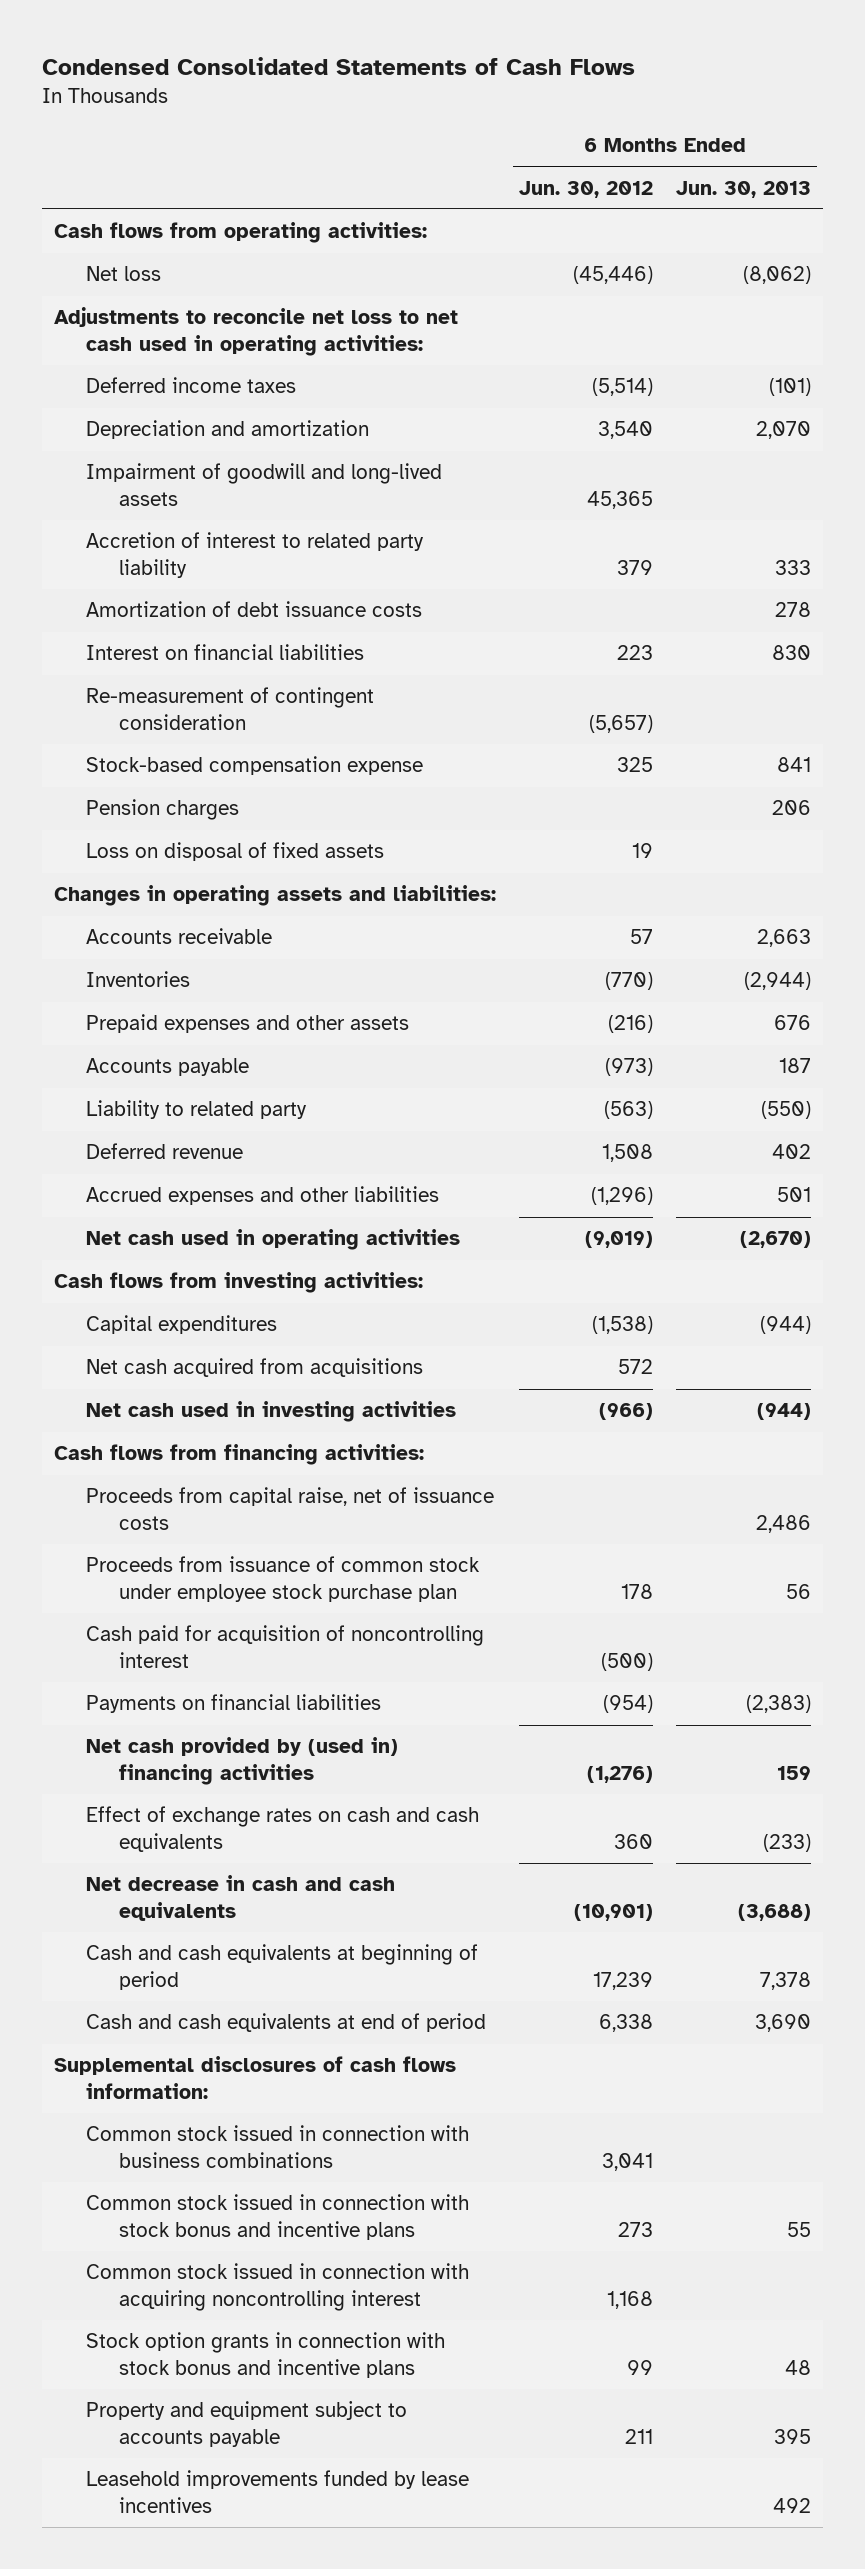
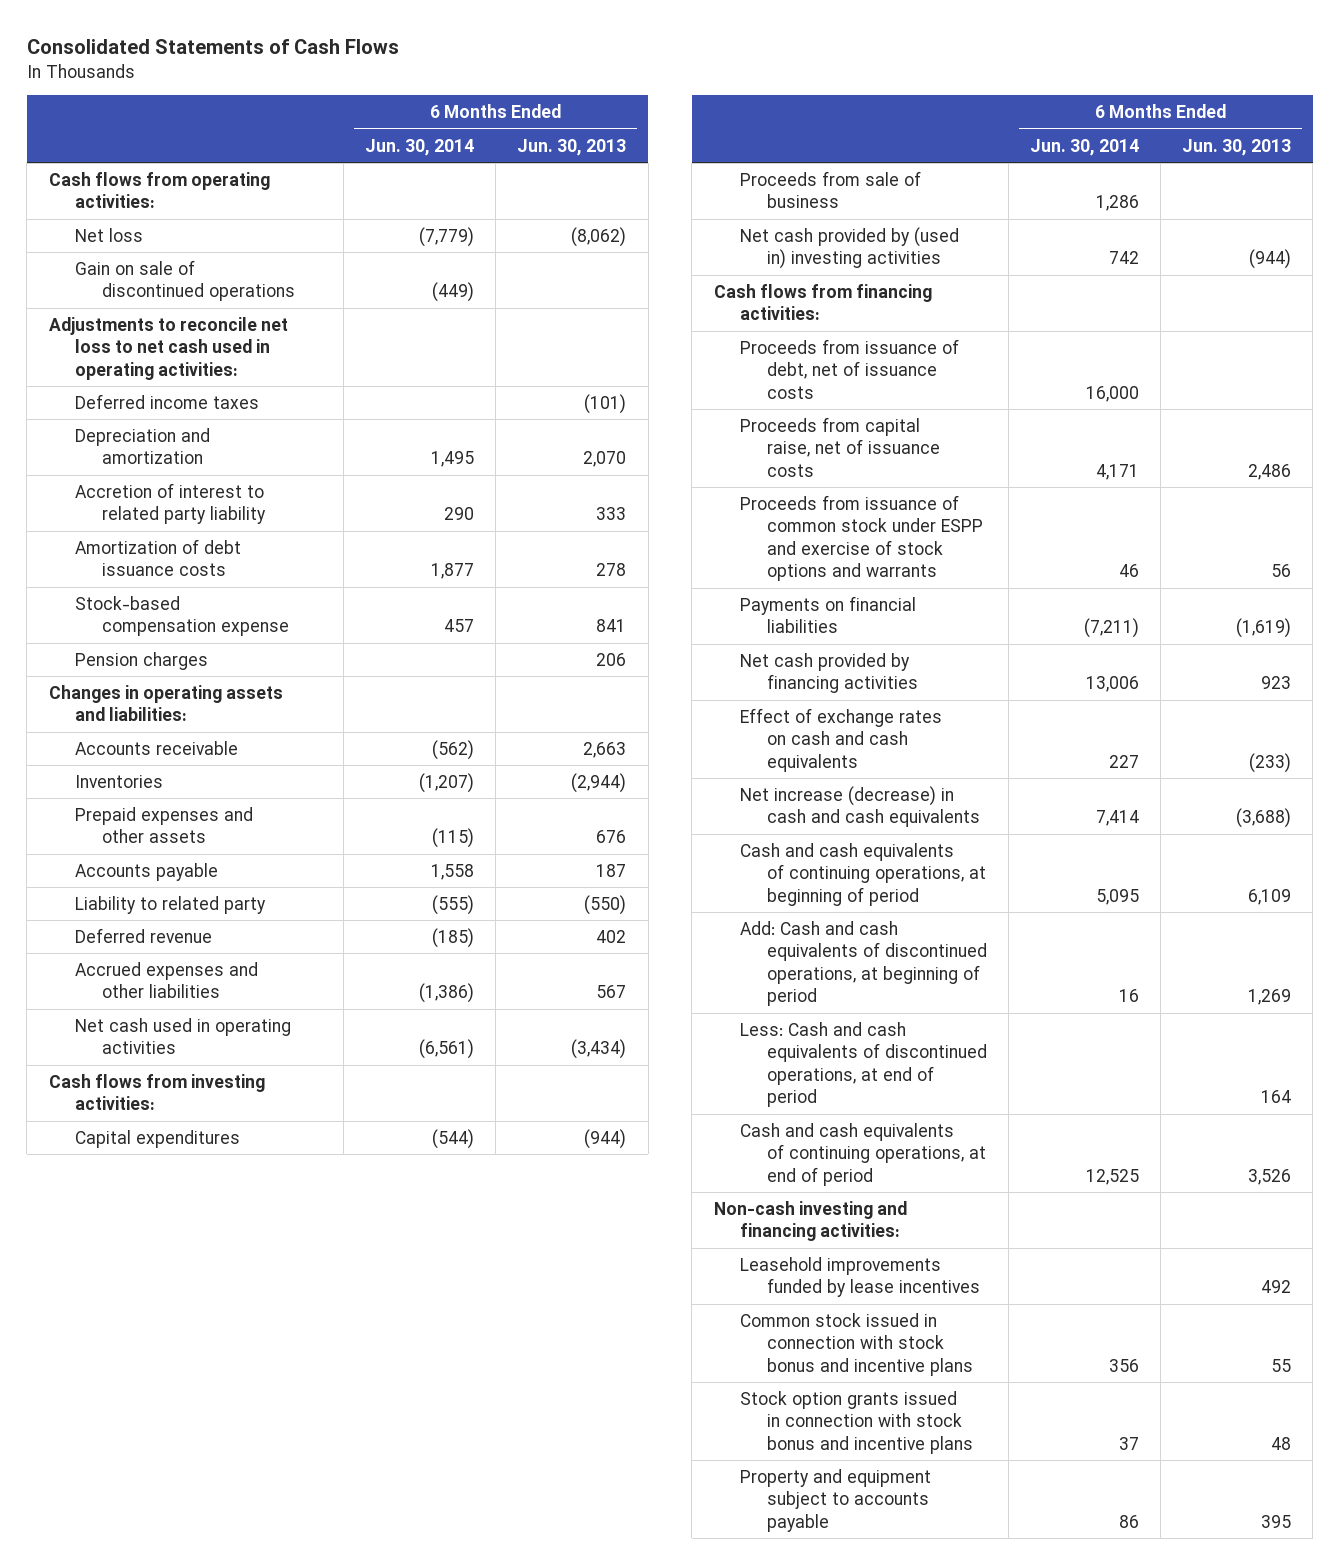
[42,56,636,75] Condensed Consolidated Statements of Cash Flows -> [26,39,399,55] Consolidated Statements of Cash Flows
[518,180,653,198] Jun. 30, 2012 -> none
none -> [365,138,475,156] Jun. 30, 2014
none -> [75,259,295,302] Gain on sale of discontinued operations
[86,463,443,507] Impairment of goodwill and long-lived assets -> none
[86,644,365,661] Interest on financial liabilities -> none
[86,687,375,731] Re-measurement of contingent consideration -> none
[86,842,385,862] Loss on disposal of fixed assets -> none
[777,1187,812,1203] 501 -> [596,985,627,999] 567
[740,1231,812,1249] (2,670) -> [571,1039,627,1060] (3,434)
[86,1358,424,1378] Net cash acquired from acquisitions -> none
none -> [740,170,922,209] Proceeds from sale of business
[86,1401,457,1423] Net cash used in investing activities -> [740,226,960,270] Net cash provided by (used in) investing activities
none -> [740,338,960,399] Proceeds from issuance of debt, net of issuance costs
[86,1625,485,1669] Cash paid for acquisition of noncontrolling interest -> none
[86,1556,481,1603] Proceeds from issuance of common stock under employee stock purchase plan -> [740,494,983,581] Proceeds from issuance of common stock under ESPP and exercise of stock options and warrants
[746,1695,812,1714] (2,383) -> [1236,618,1292,639] (1,619)
[86,1737,399,1786] Net cash provided by (used in) financing activities -> [740,652,918,694] Net cash provided by financing activities
[777,1766,812,1781] 159 -> [1261,676,1292,690] 923
[53,2056,456,2100] Supplemental disclosures of cash flows information: -> none
[86,2125,470,2169] Common stock issued in connection with business combinations -> none
[86,1875,396,1922] Net decrease in cash and cash equivalents -> [740,785,980,828] Net increase (decrease) in cash and cash equivalents
[86,1944,479,1991] Cash and cash equivalents at beginning of period -> [740,842,986,906] Cash and cash equivalents of continuing operations, at beginning of period
[760,1972,812,1991] 7,378 -> [1248,888,1292,905] 6,109
none -> [740,920,987,1006] Add: Cash and cash equivalents of discontinued operations, at beginning of period
none -> [740,1021,987,1107] Less: Cash and cash equivalents of discontinued operations, at end of period
[86,2013,487,2033] Cash and cash equivalents at end of period -> [740,1122,986,1186] Cash and cash equivalents of continuing operations, at end of period
[755,2014,812,2033] 3,690 -> [1248,1168,1292,1185] 3,526
none -> [713,1200,907,1242] Non-cash investing and financing activities:
[86,2470,470,2514] Leasehold improvements funded by lease incentives -> [740,1256,980,1298] Leasehold improvements funded by lease incentives
[86,2263,470,2312] Common stock issued in connection with acquiring noncontrolling interest -> none
[86,2332,446,2379] Stock option grants in connection with stock bonus and incentive plans -> [740,1390,973,1454] Stock option grants issued in connection with stock bonus and incentive plans

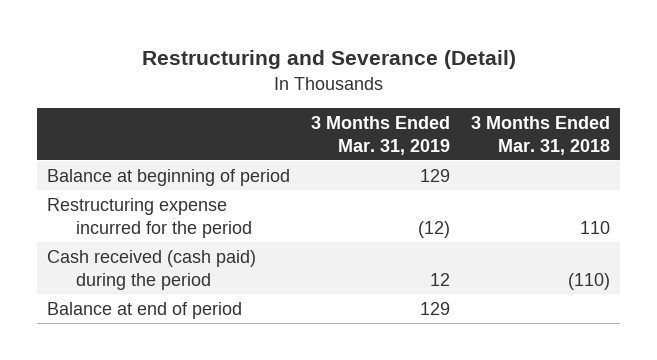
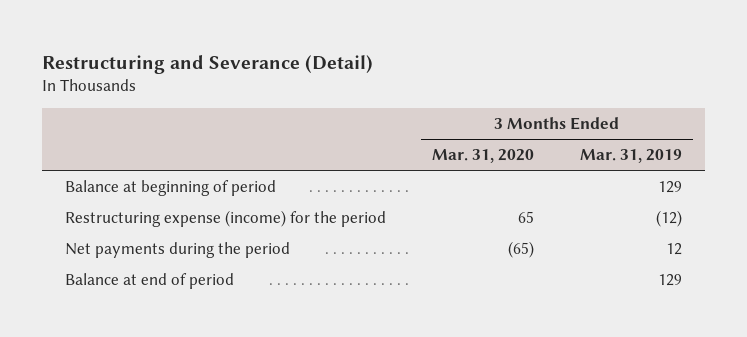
[470,115,610,155] 3 Months Ended Mar. 31, 2018 -> none
none -> [432,149,535,164] Mar. 31, 2020
[47,197,252,238] Restructuring expense incurred for the period -> [65,210,387,228] Restructuring expense (income) for the period
[47,249,257,290] Cash received (cash paid) during the period -> [65,242,291,259] Net payments during the period

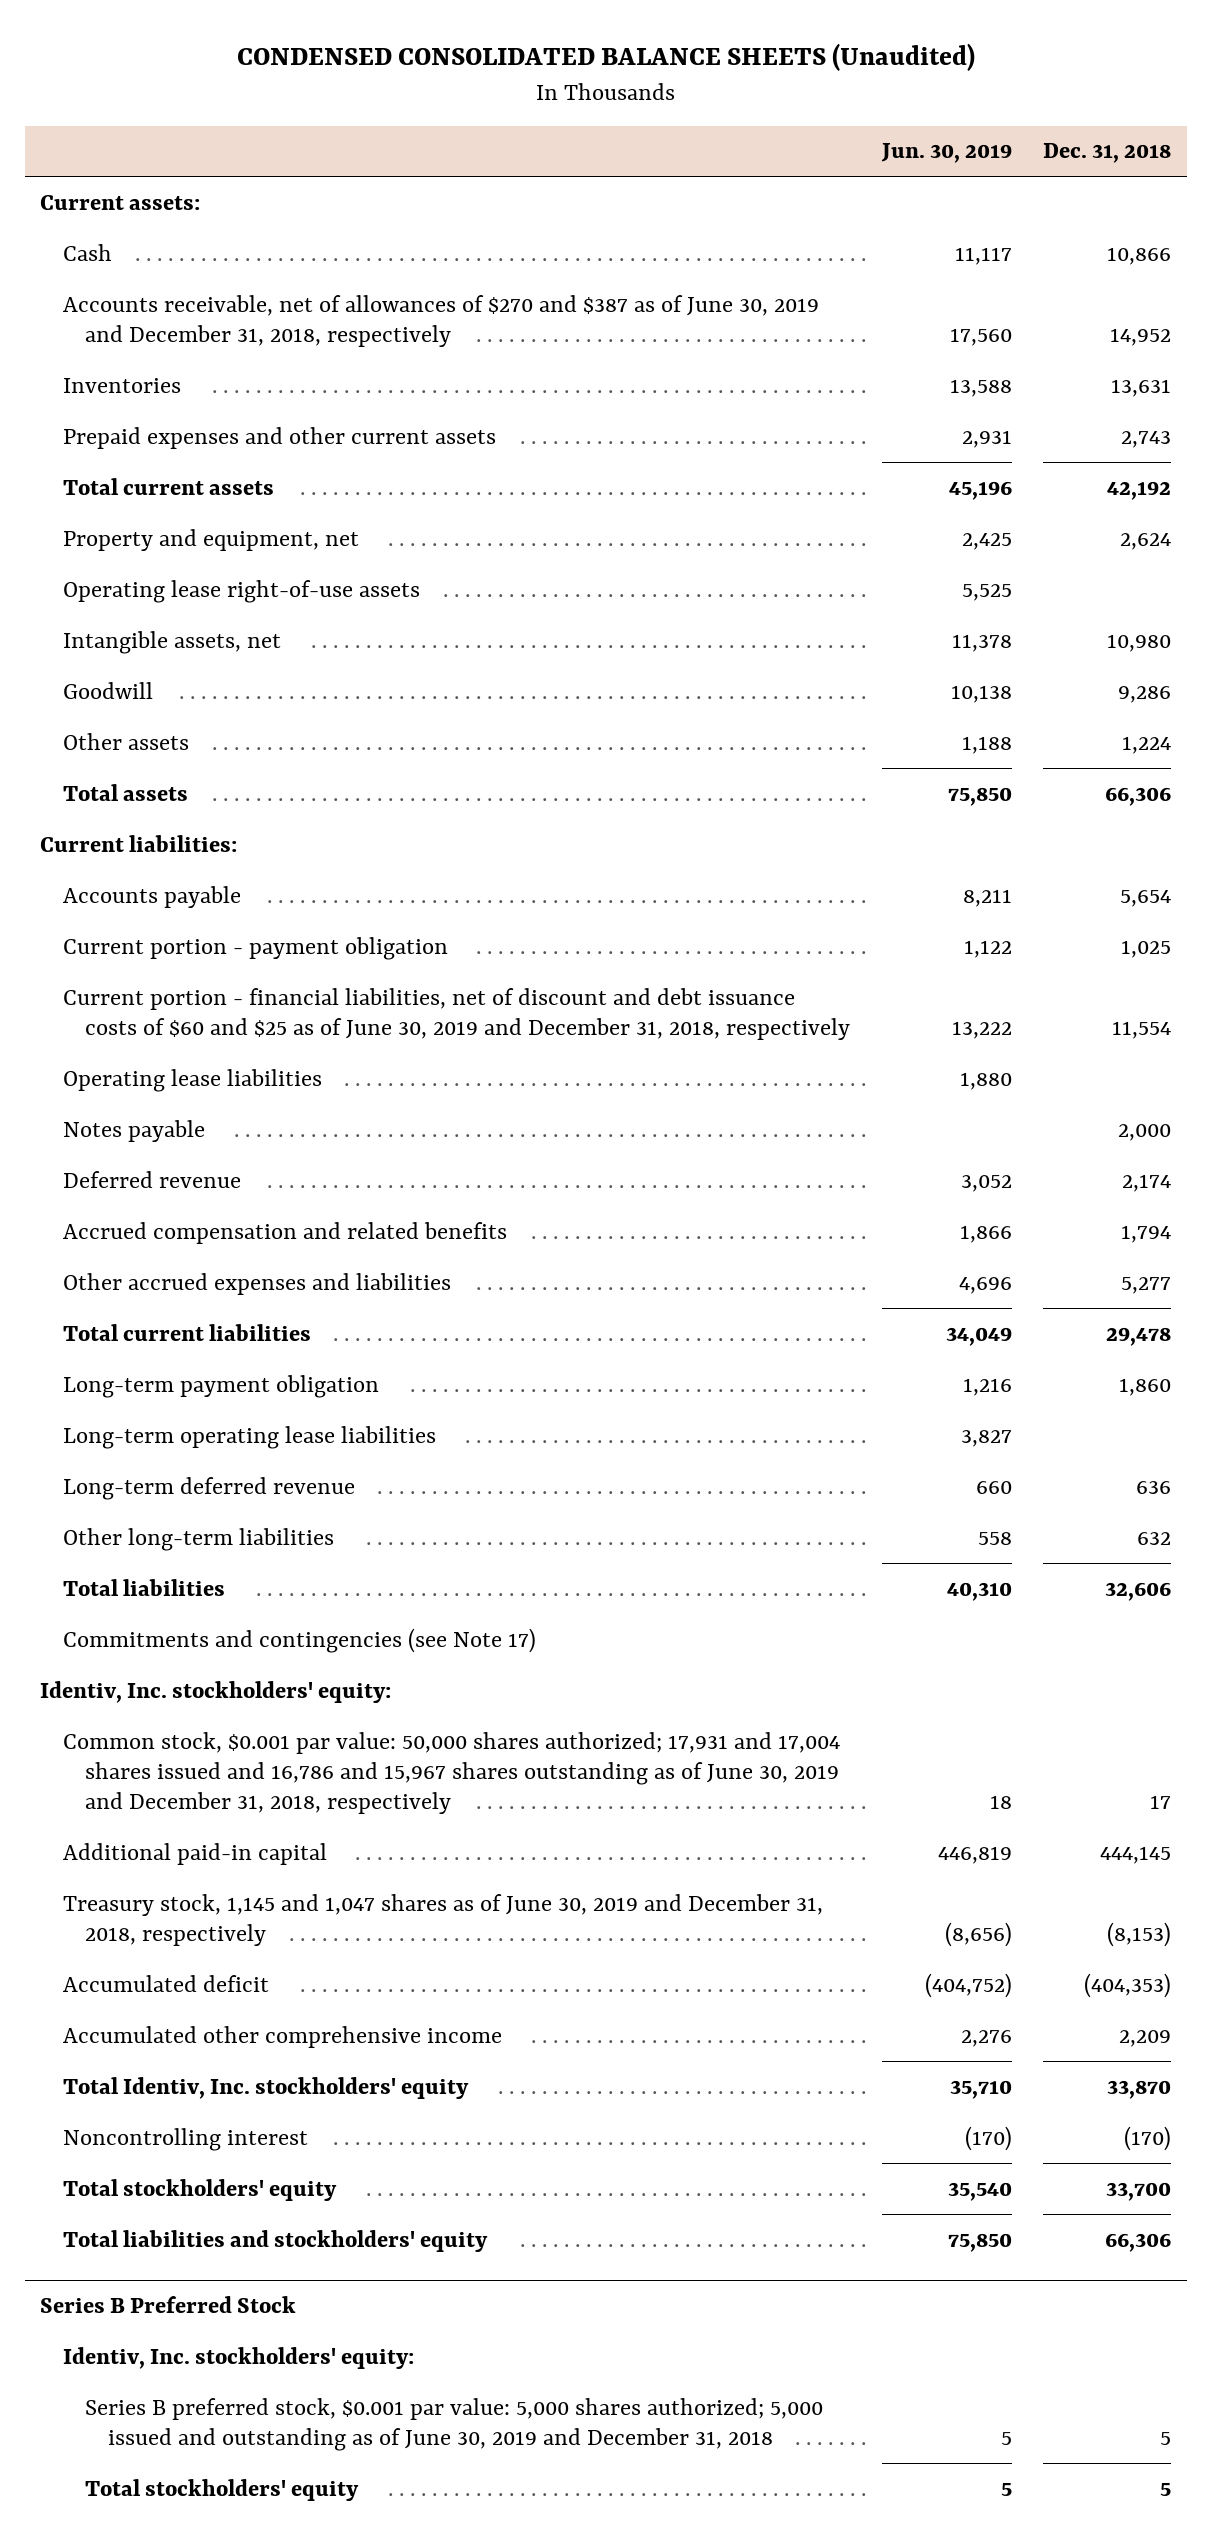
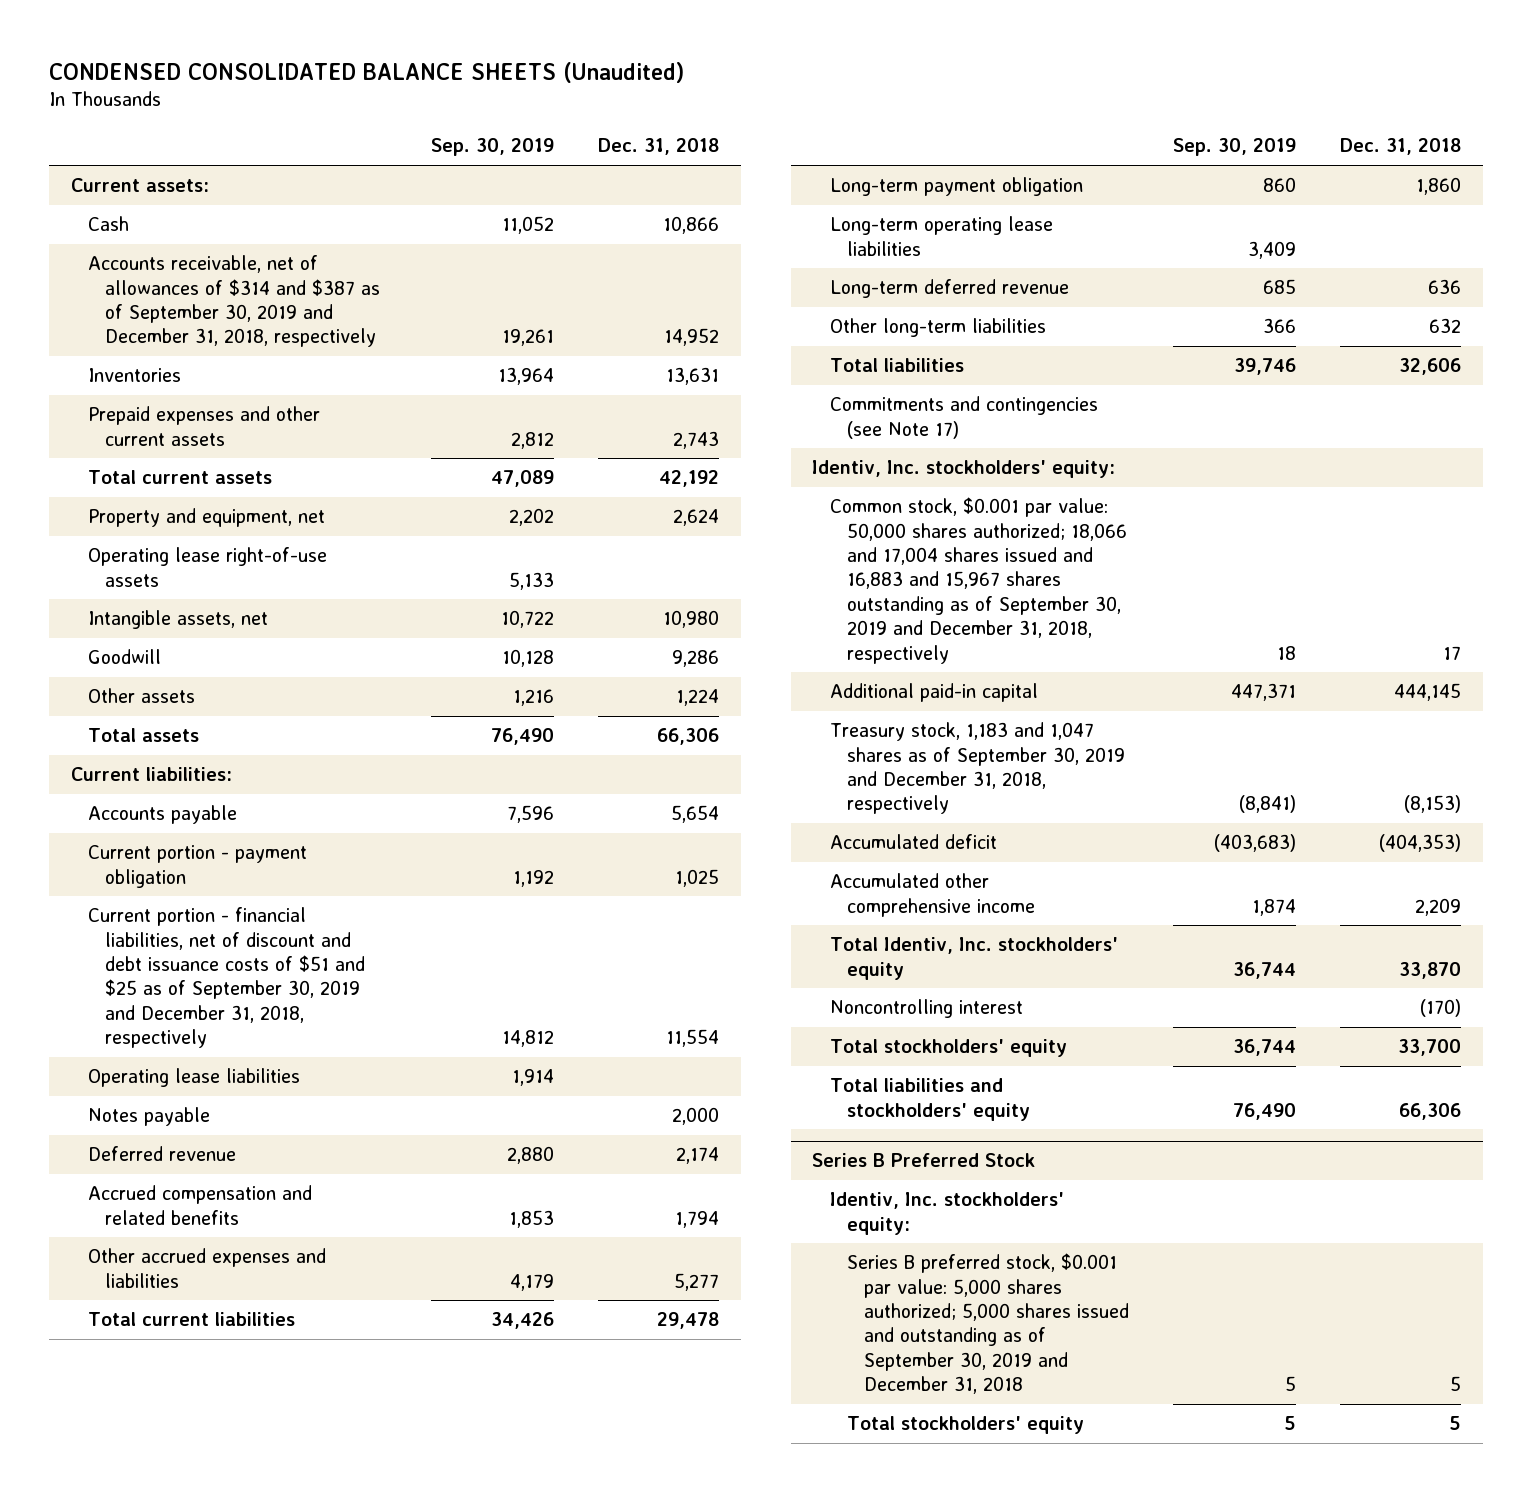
[880,143,1012,164] Jun. 30, 2019 -> none
none -> [431,138,555,157] Sep. 30, 2019
[62,294,819,347] Accounts receivable, net of allowances of $270 and $387 as of June 30, 2019 and December 31, 2018, respectively -> [87,255,381,348] Accounts receivable, net of allowances of $314 and $387 as of September 30, 2019 and December 31, 2018, respectively
[62,987,851,1040] Current portion - financial liabilities, net of discount and debt issuance costs of $60 and $25 as of June 30, 2019 and December 31, 2018, respectively -> [87,907,366,1049] Current portion - financial liabilities, net of discount and debt issuance costs of $51 and $25 as of September 30, 2019 and December 31, 2018, respectively
[62,1731,840,1814] Common stock, $0.001 par value: 50,000 shares authorized; 17,931 and 17,004 shares issued and 16,786 and 15,967 shares outstanding as of June 30, 2019 and December 31, 2018, respectively -> [829,497,1127,664] Common stock, $0.001 par value: 50,000 shares authorized; 18,066 and 17,004 shares issued and 16,883 and 15,967 shares outstanding as of September 30, 2019 and December 31, 2018, respectively
[62,1893,823,1946] Treasury stock, 1,145 and 1,047 shares as of June 30, 2019 and December 31, 2018, respectively -> [829,722,1125,815] Treasury stock, 1,183 and 1,047 shares as of September 30, 2019 and December 31, 2018, respectively
[85,2397,824,2451] Series B preferred stock, $0.001 par value: 5,000 shares authorized; 5,000 issued and outstanding as of June 30, 2019 and December 31, 2018 -> [846,1253,1130,1395] Series B preferred stock, $0.001 par value: 5,000 shares authorized; 5,000 shares issued and outstanding as of September 30, 2019 and December 31, 2018

